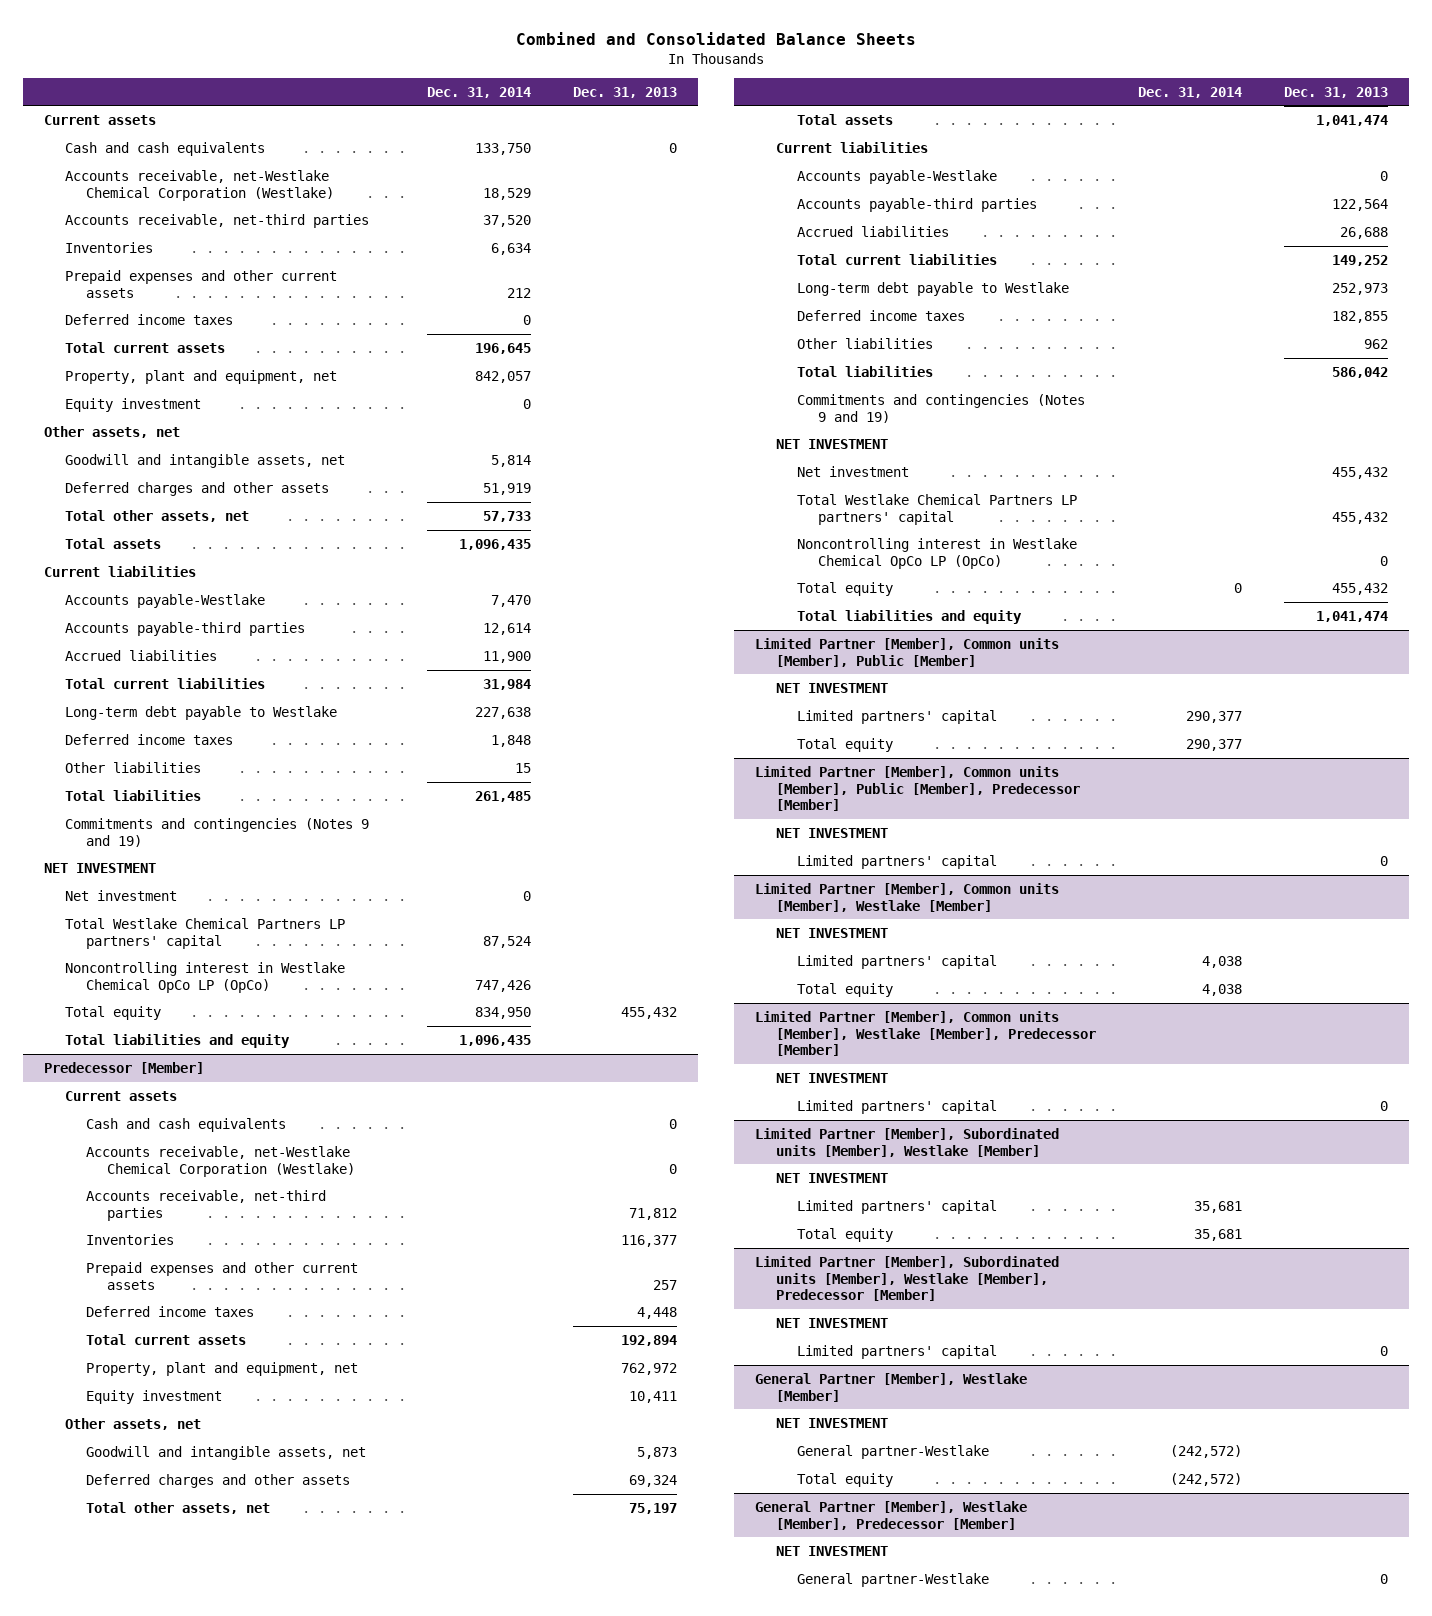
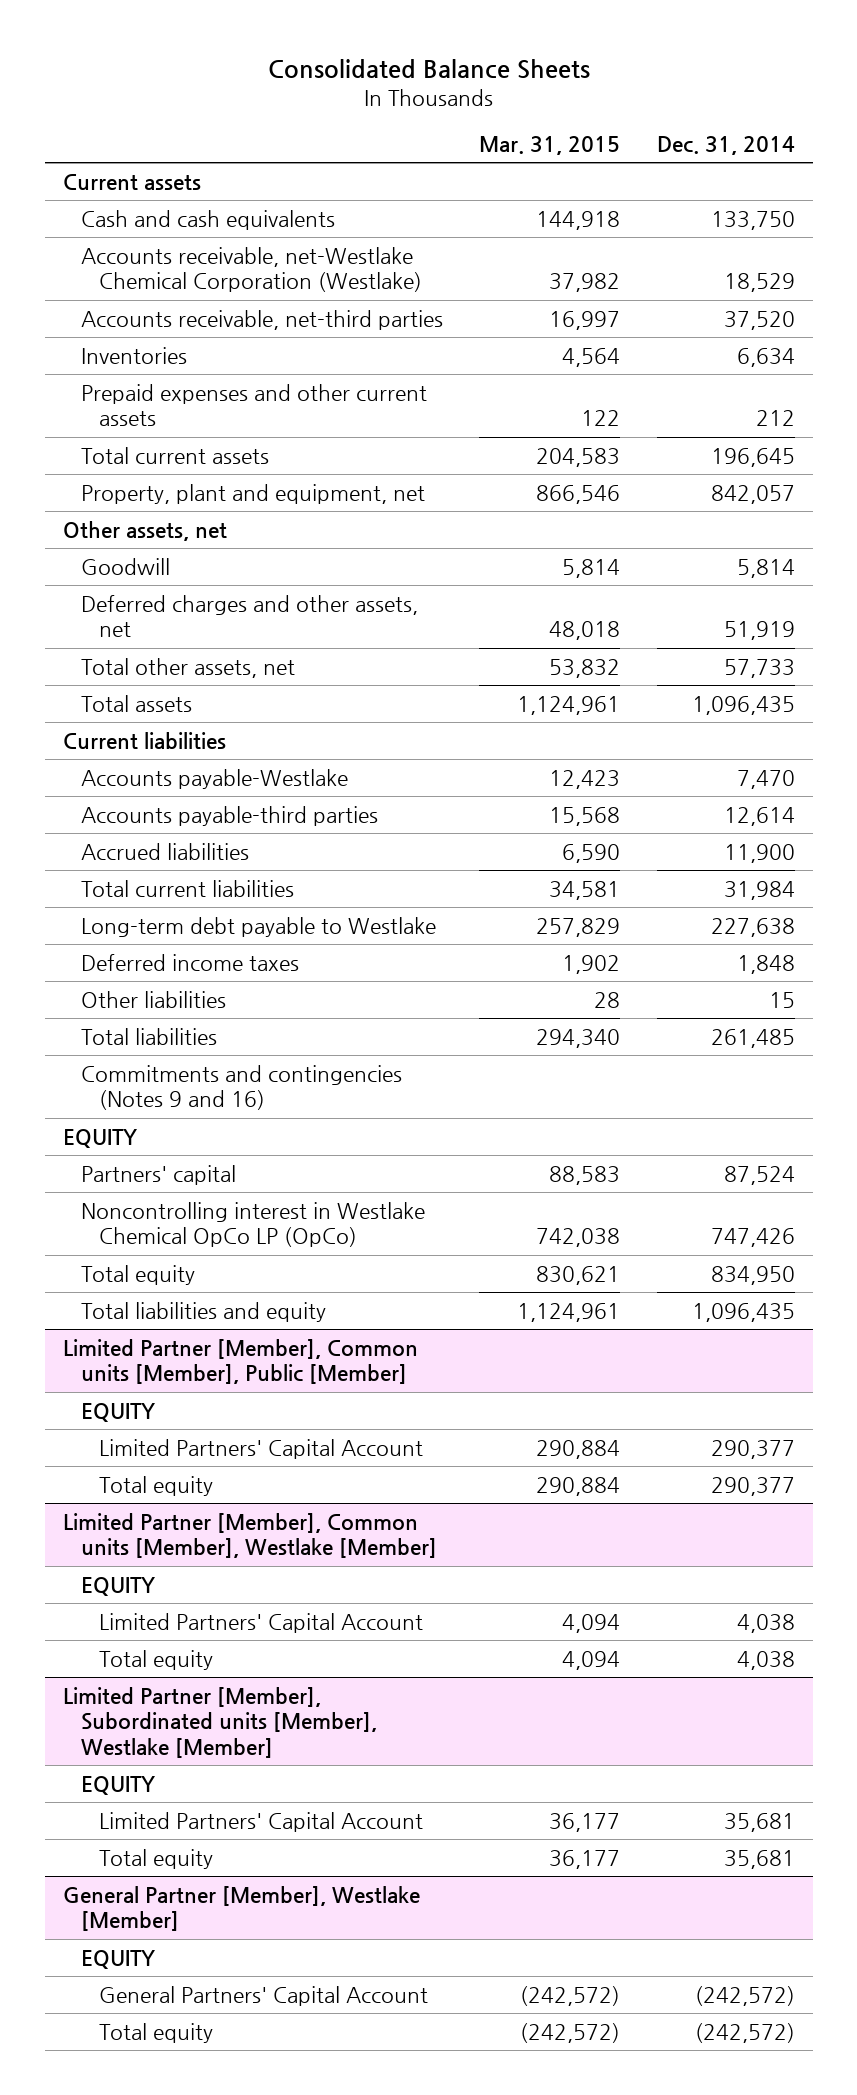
[516,31,917,45] Combined and Consolidated Balance Sheets -> [267,58,590,79] Consolidated Balance Sheets
[573,86,678,98] Dec. 31, 2013 -> none
none -> [479,135,621,155] Mar. 31, 2015
[64,314,233,326] Deferred income taxes -> none
[64,398,201,413] Equity investment -> none
[64,454,345,469] Goodwill and intangible assets, net -> [80,557,170,575] Goodwill
[64,482,329,497] Deferred charges and other assets -> [80,594,418,638] Deferred charges and other assets, net
[64,890,177,902] Net investment -> none
[64,818,369,847] Commitments and contingencies (Notes 9 and 19) -> [80,1064,402,1111] Commitments and contingencies (Notes 9 and 16)
[43,863,156,874] NET INVESTMENT -> [62,1128,137,1148] EQUITY
[64,918,345,949] Total Westlake Chemical Partners LP partners' capital -> [80,1164,236,1185] Partners' capital
[43,1062,204,1075] Predecessor [Member] -> none
[64,1091,177,1102] Current assets -> none
[86,1118,287,1133] Cash and cash equivalents -> none
[86,1146,356,1177] Accounts receivable, net-Westlake Chemical Corporation (Westlake) -> none
[86,1190,327,1221] Accounts receivable, net-third parties -> none
[86,1234,175,1246] Inventories -> none
[86,1262,359,1290] Prepaid expenses and other current assets -> none
[86,1306,255,1318] Deferred income taxes -> none
[86,1334,247,1346] Total current assets -> none
[86,1362,359,1377] Property, plant and equipment, net -> none
[86,1390,223,1405] Equity investment -> none
[64,1418,201,1431] Other assets, net -> none
[86,1446,367,1461] Goodwill and intangible assets, net -> none
[86,1474,351,1489] Deferred charges and other assets -> none
[86,1502,271,1515] Total other assets, net -> none
[797,114,894,126] Total assets -> none
[775,142,928,154] Current liabilities -> none
[797,170,998,185] Accounts payable-Westlake -> none
[797,198,1038,213] Accounts payable-third parties -> none
[797,226,950,238] Accrued liabilities -> none
[797,254,998,266] Total current liabilities -> none
[797,282,1070,297] Long-term debt payable to Westlake -> none
[797,310,966,322] Deferred income taxes -> none
[797,338,934,350] Other liabilities -> none
[797,366,934,378] Total liabilities -> none
[797,394,1086,423] Commitments and contingencies (Notes 9 and 19) -> none
[775,439,888,450] NET INVESTMENT -> none
[797,466,910,478] Net investment -> none
[797,494,1078,525] Total Westlake Chemical Partners LP partners' capital -> none
[797,538,1078,569] Noncontrolling interest in Westlake Chemical OpCo LP (OpCo) -> none
[797,582,894,597] Total equity -> none
[797,610,1023,625] Total liabilities and equity -> none
[775,683,888,694] NET INVESTMENT -> [80,1402,155,1422] EQUITY
[797,710,998,725] Limited partners' capital -> [99,1438,424,1459] Limited Partners' Capital Account
[754,766,1080,812] Limited Partner [Member], Common units [Member], Public [Member], Predecessor [Member] -> none
[775,828,888,839] NET INVESTMENT -> none
[797,855,998,870] Limited partners' capital -> none
[775,928,888,939] NET INVESTMENT -> [80,1576,155,1596] EQUITY
[797,955,998,970] Limited partners' capital -> [99,1612,424,1633] Limited Partners' Capital Account
[754,1011,1096,1057] Limited Partner [Member], Common units [Member], Westlake [Member], Predecessor [Member] -> none
[775,1073,888,1084] NET INVESTMENT -> none
[797,1100,998,1115] Limited partners' capital -> none
[775,1173,888,1184] NET INVESTMENT -> [80,1775,155,1795] EQUITY
[797,1200,998,1215] Limited partners' capital -> [99,1811,424,1832] Limited Partners' Capital Account
[754,1256,1059,1302] Limited Partner [Member], Subordinated units [Member], Westlake [Member], Predecessor [Member] -> none
[775,1318,888,1329] NET INVESTMENT -> none
[797,1345,998,1360] Limited partners' capital -> none
[775,1418,888,1429] NET INVESTMENT -> [80,1949,155,1969] EQUITY
[797,1445,990,1460] General partner-Westlake -> [99,1985,429,2006] General Partners' Capital Account
[754,1501,1027,1530] General Partner [Member], Westlake [Member], Predecessor [Member] -> none
[775,1546,888,1557] NET INVESTMENT -> none
[797,1573,990,1588] General partner-Westlake -> none

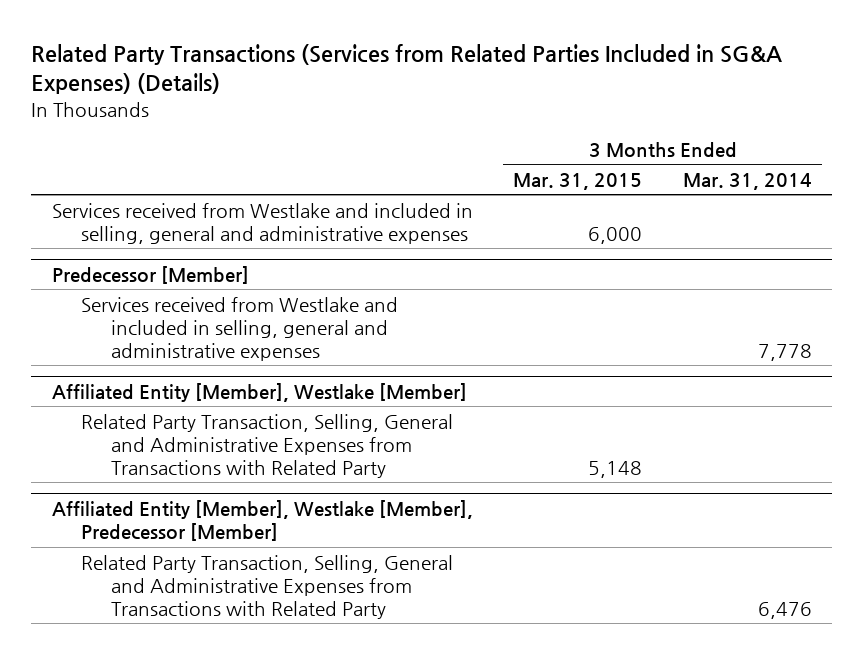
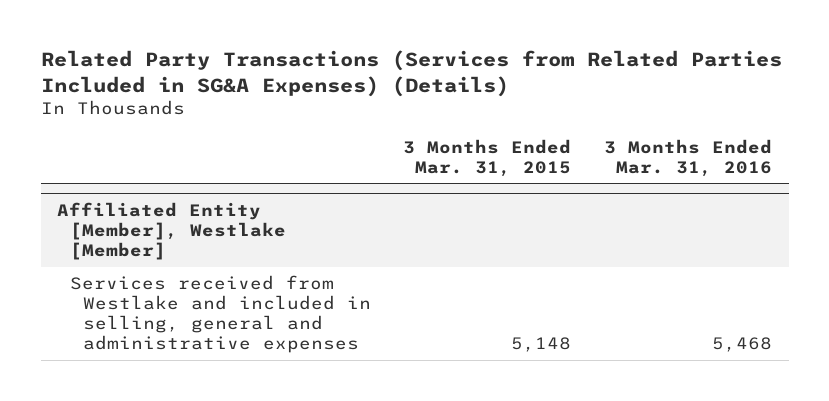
[682,173,812,191] Mar. 31, 2014 -> none
none -> [604,138,773,177] 3 Months Ended Mar. 31, 2016
[51,202,473,244] Services received from Westlake and included in selling, general and administrative expenses -> none
[51,266,249,285] Predecessor [Member] -> none
[81,296,399,361] Services received from Westlake and included in selling, general and administrative expenses -> none
[51,500,473,542] Affiliated Entity [Member], Westlake [Member], Predecessor [Member] -> none
[81,554,454,619] Related Party Transaction, Selling, General and Administrative Expenses from Transactions with Related Party -> none
[81,413,454,478] Related Party Transaction, Selling, General and Administrative Expenses from Transactions with Related Party -> [69,275,371,353] Services received from Westlake and included in selling, general and administrative expenses

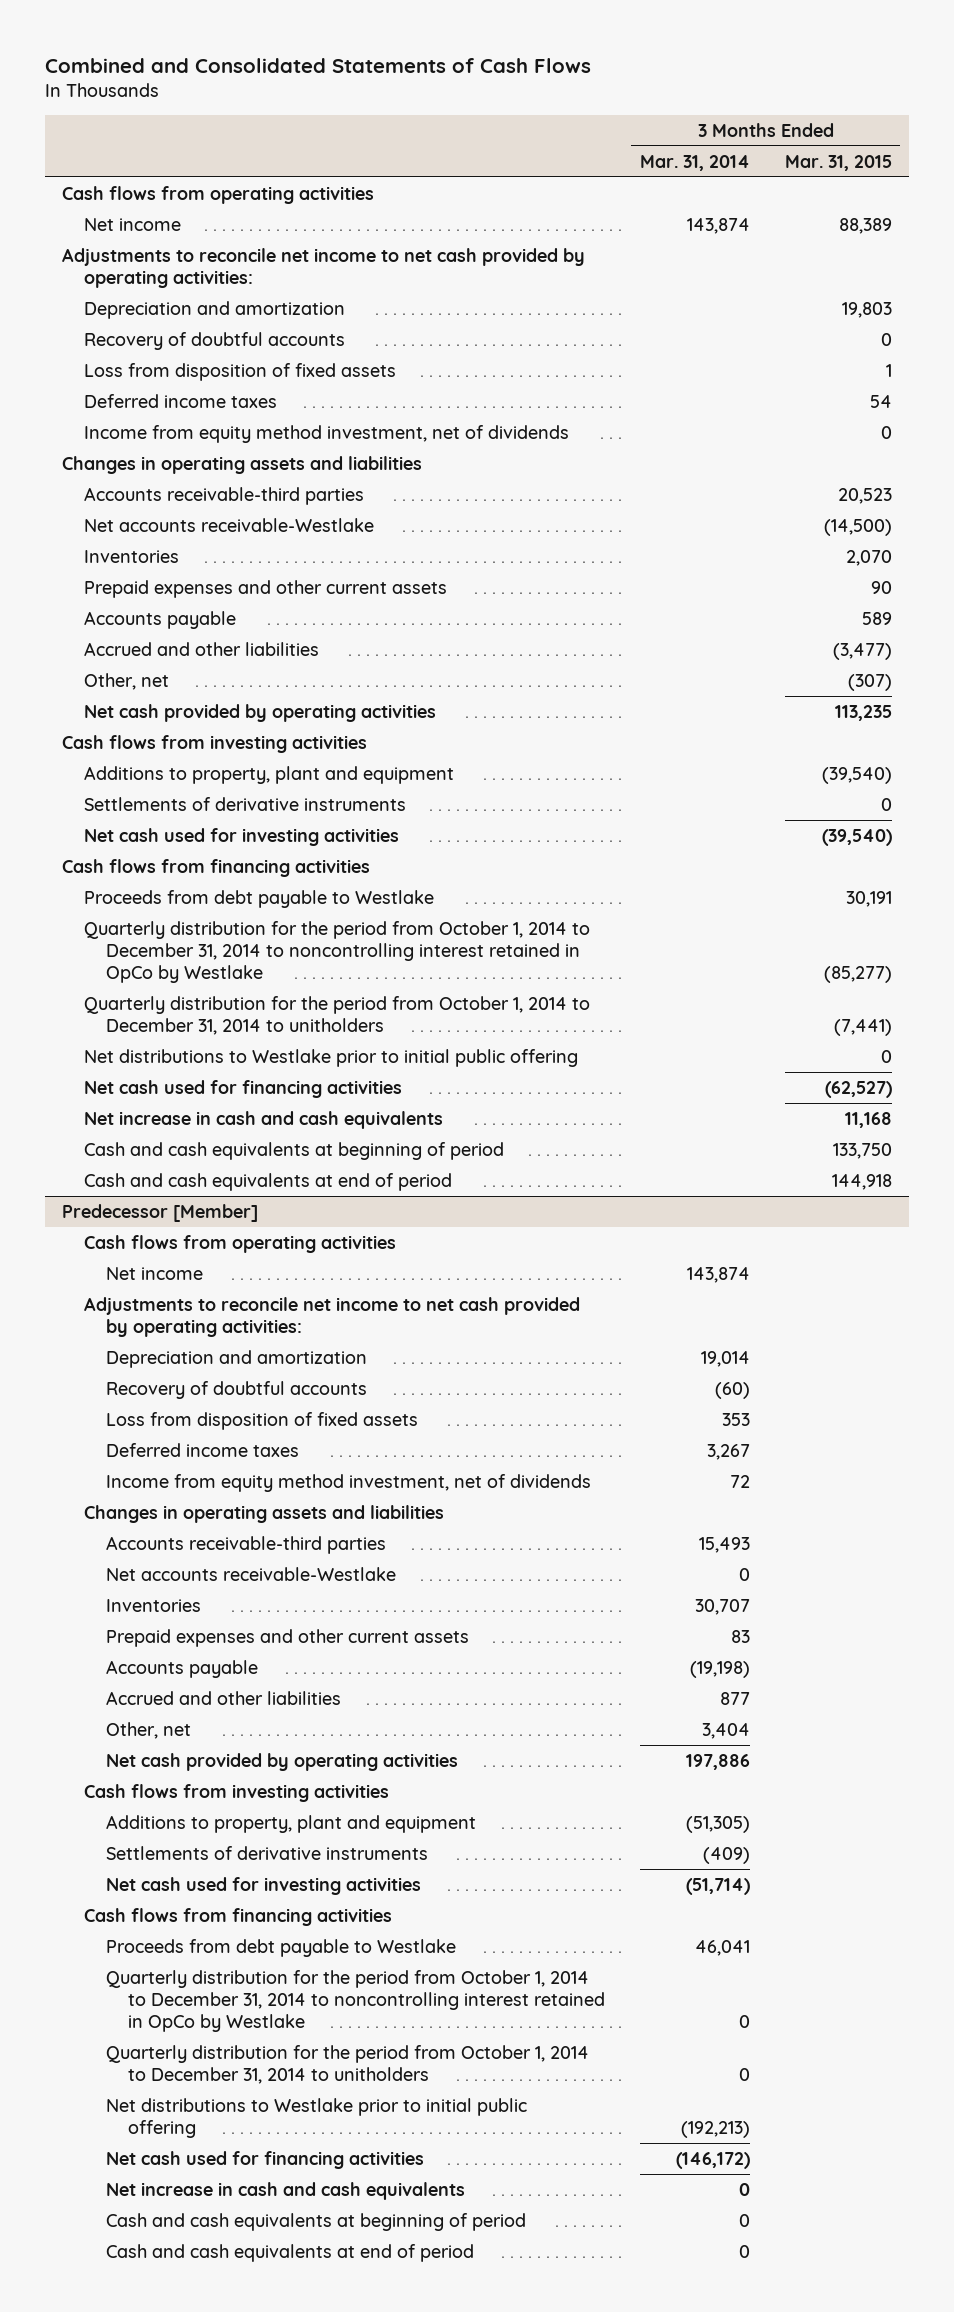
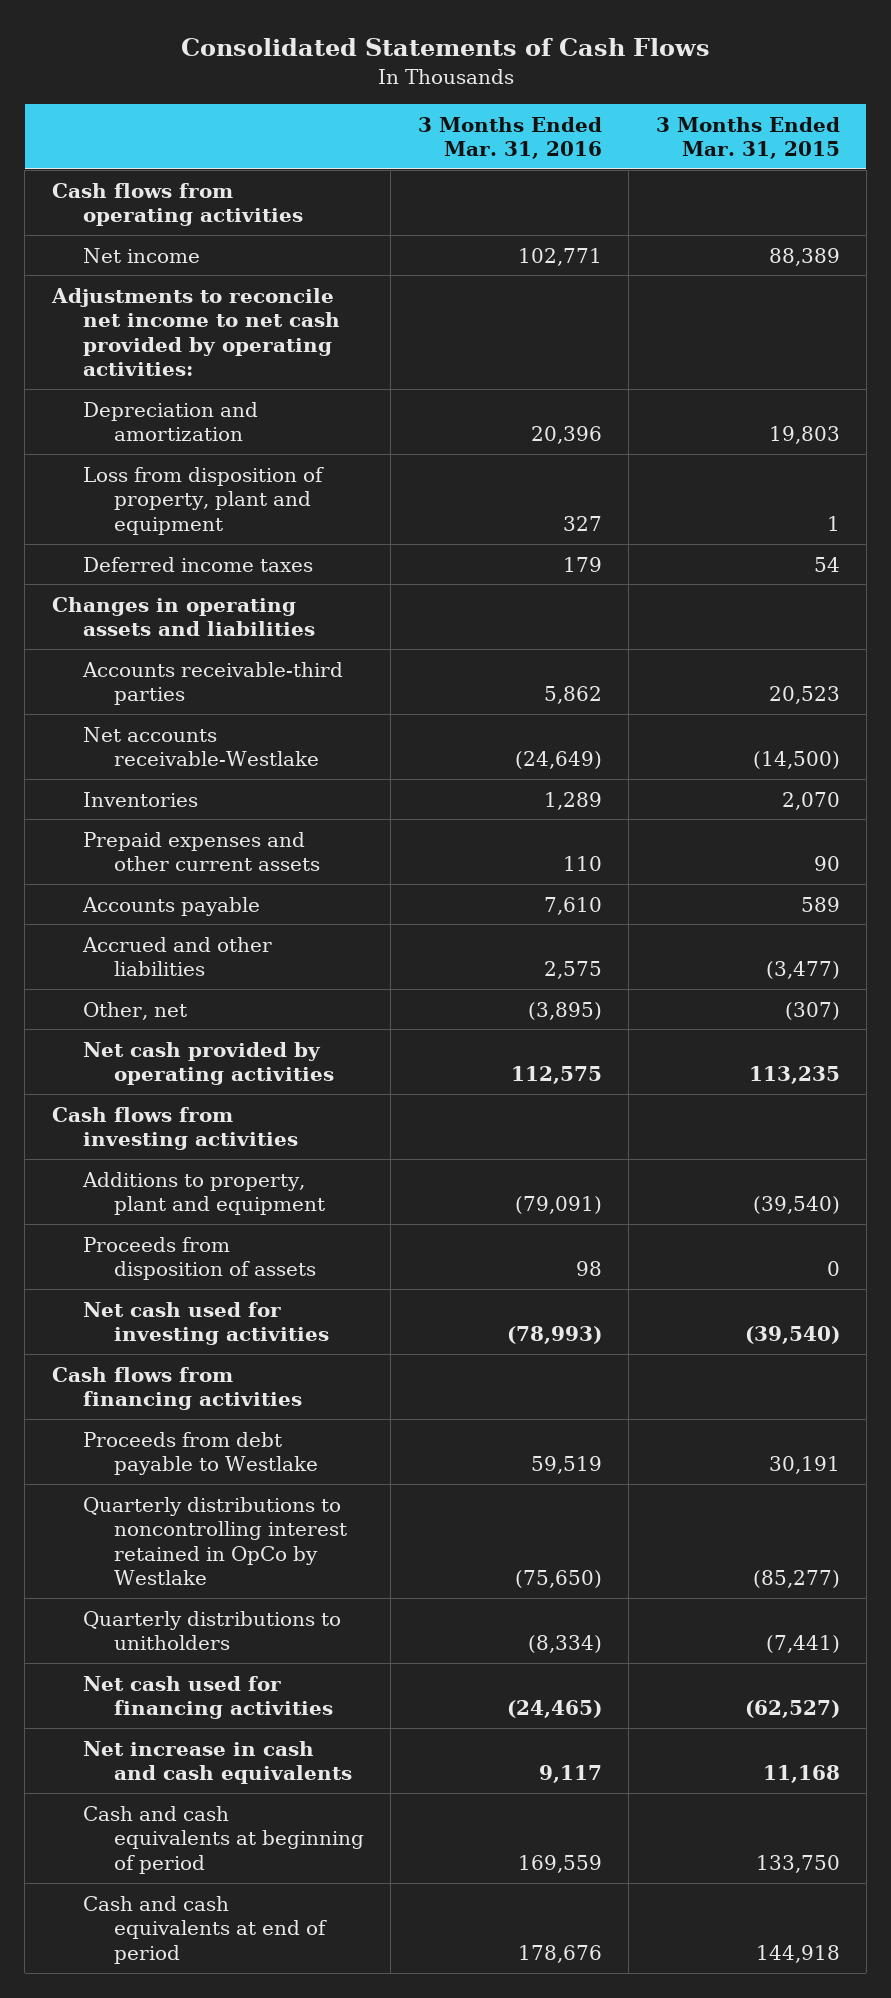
[44,57,591,73] Combined and Consolidated Statements of Cash Flows -> [180,38,710,57] Consolidated Statements of Cash Flows
[639,154,750,171] Mar. 31, 2014 -> none
none -> [417,116,602,160] 3 Months Ended Mar. 31, 2016
[84,331,346,350] Recovery of doubtful accounts -> none
[84,362,397,381] Loss from disposition of fixed assets -> [82,466,324,535] Loss from disposition of property, plant and equipment
[84,424,570,443] Income from equity method investment, net of dividends -> none
[84,796,407,811] Settlements of derivative instruments -> none
none -> [82,1236,316,1281] Proceeds from disposition of assets
[84,1048,579,1067] Net distributions to Westlake prior to initial public offering -> none
[84,920,591,983] Quarterly distribution for the period from October 1, 2014 to December 31, 2014 to noncontrolling interest retained in OpCo by Westlake -> [82,1496,347,1586] Quarterly distributions to noncontrolling interest retained in OpCo by Westlake
[84,995,591,1035] Quarterly distribution for the period from October 1, 2014 to December 31, 2014 to unitholders -> [82,1610,341,1651] Quarterly distributions to unitholders
[62,1203,259,1222] Predecessor [Member] -> none
[84,1234,397,1253] Cash flows from operating activities -> none
[105,1266,203,1280] Net income -> none
[84,1296,581,1337] Adjustments to reconcile net income to net cash provided by operating activities: -> none
[105,1349,367,1368] Depreciation and amortization -> none
[105,1380,367,1399] Recovery of doubtful accounts -> none
[105,1411,418,1430] Loss from disposition of fixed assets -> none
[105,1442,299,1457] Deferred income taxes -> none
[105,1473,591,1492] Income from equity method investment, net of dividends -> none
[84,1504,445,1523] Changes in operating assets and liabilities -> none
[105,1535,386,1554] Accounts receivable-third parties -> none
[105,1566,396,1581] Net accounts receivable-Westlake -> none
[105,1598,201,1612] Inventories -> none
[105,1628,469,1647] Prepaid expenses and other current assets -> none
[105,1659,258,1678] Accounts payable -> none
[105,1690,341,1705] Accrued and other liabilities -> none
[105,1721,191,1739] Other, net -> none
[105,1752,458,1771] Net cash provided by operating activities -> none
[84,1783,390,1802] Cash flows from investing activities -> none
[105,1814,476,1833] Additions to property, plant and equipment -> none
[105,1845,428,1860] Settlements of derivative instruments -> none
[105,1876,421,1895] Net cash used for investing activities -> none
[84,1907,393,1926] Cash flows from financing activities -> none
[105,1938,456,1957] Proceeds from debt payable to Westlake -> none
[105,1969,605,2032] Quarterly distribution for the period from October 1, 2014 to December 31, 2014 to noncontrolling interest retained in OpCo by Westlake -> none
[105,2044,589,2084] Quarterly distribution for the period from October 1, 2014 to December 31, 2014 to unitholders -> none
[105,2097,527,2138] Net distributions to Westlake prior to initial public offering -> none
[105,2150,424,2169] Net cash used for financing activities -> none
[105,2181,465,2200] Net increase in cash and cash equivalents -> none
[105,2212,526,2231] Cash and cash equivalents at beginning of period -> none
[105,2243,474,2262] Cash and cash equivalents at end of period -> none

